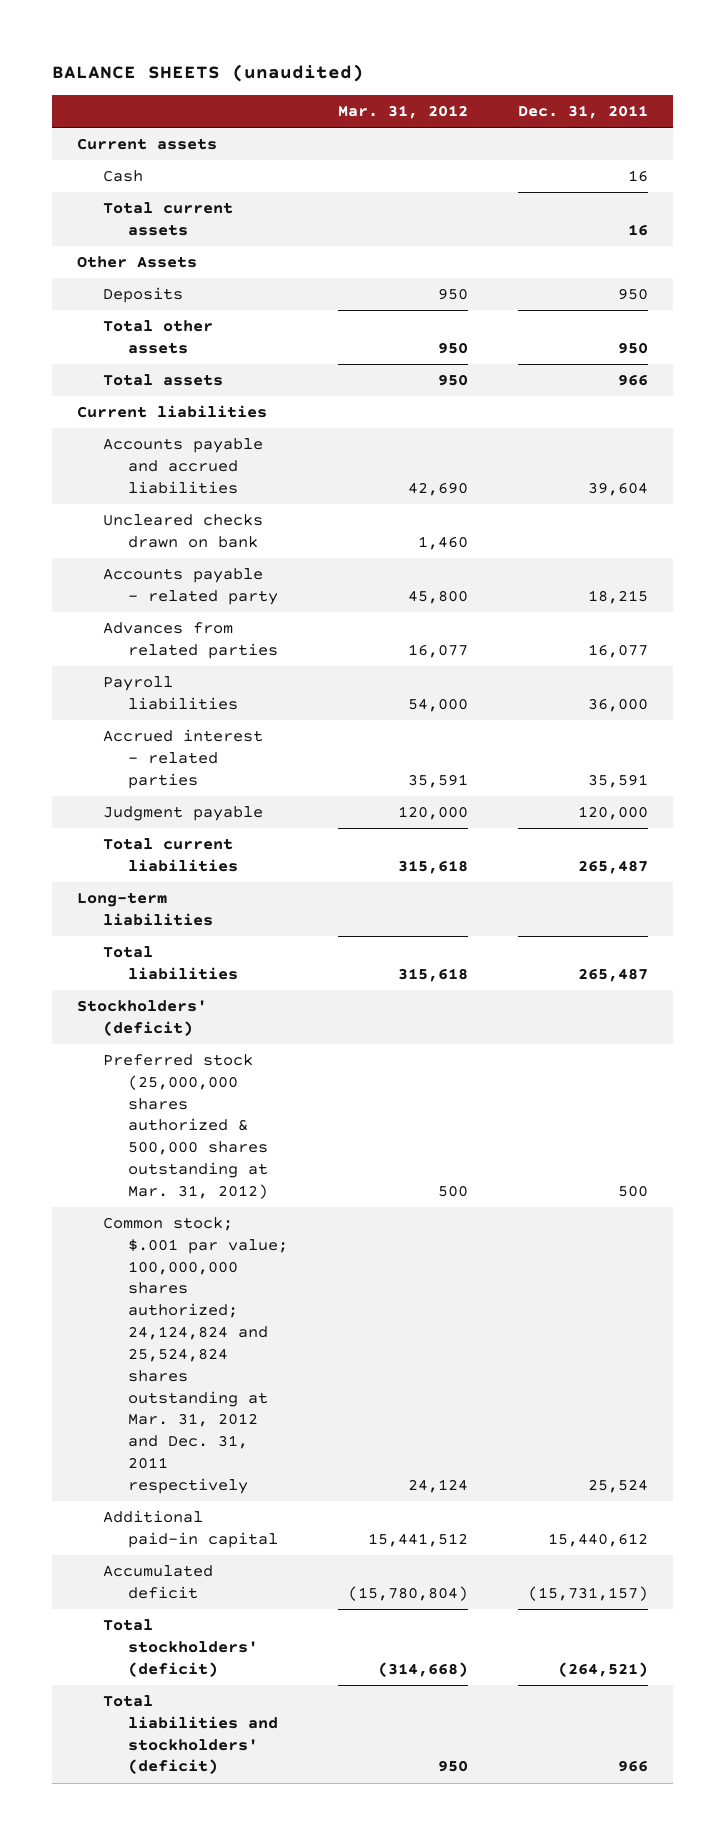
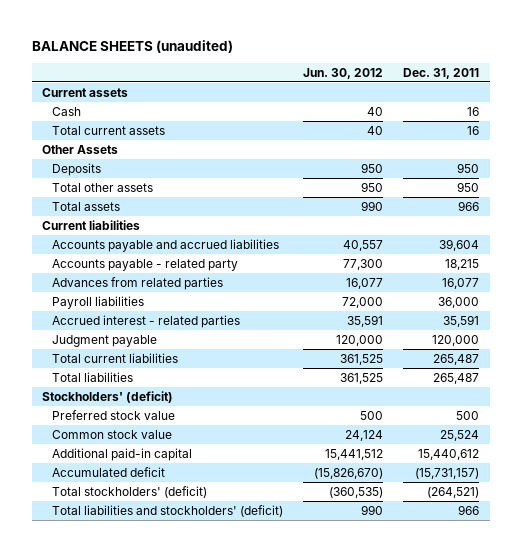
[338,105,469,120] Mar. 31, 2012 -> none
none -> [303,67,384,79] Jun. 30, 2012
[102,514,263,548] Uncleared checks drawn on bank -> none
[76,892,213,926] Long-term liabilities -> none
[102,1054,269,1199] Preferred stock (25,000,000 shares authorized & 500,000 shares outstanding at Mar. 31, 2012) -> [51,410,175,421] Preferred stock value
[102,1217,289,1494] Common stock; $.001 par value; 100,000,000 shares authorized; 24,124,824 and 25,524,824 shares outstanding at Mar. 31, 2012 and Dec. 31, 2011 respectively -> [51,430,172,440] Common stock value

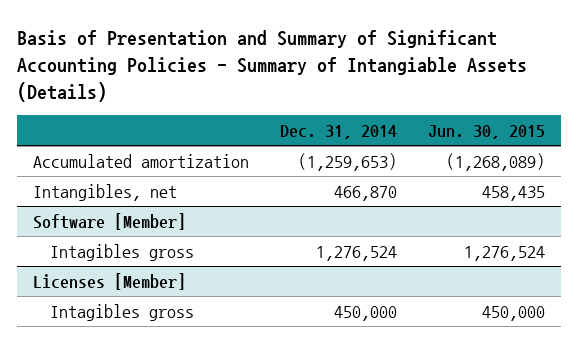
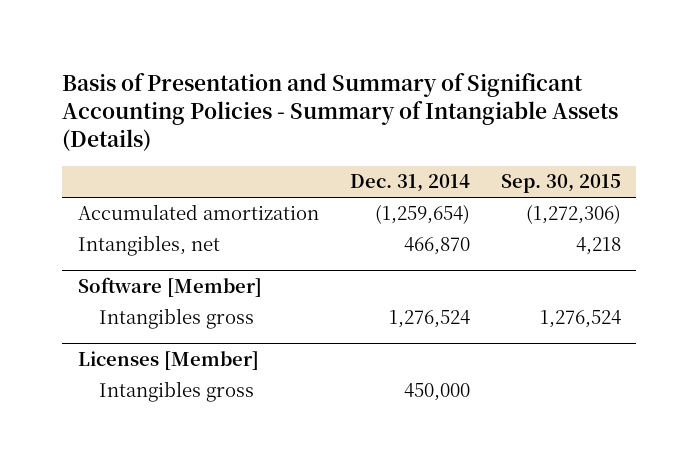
[428,124,546,139] Jun. 30, 2015 -> none
none -> [500,174,621,194] Sep. 30, 2015
[297,152,397,171] (1,259,653) -> [374,204,470,225] (1,259,654)
[49,243,194,261] Intagibles gross -> [99,308,255,330] Intangibles gross
[49,303,194,321] Intagibles gross -> [99,381,255,403] Intangibles gross

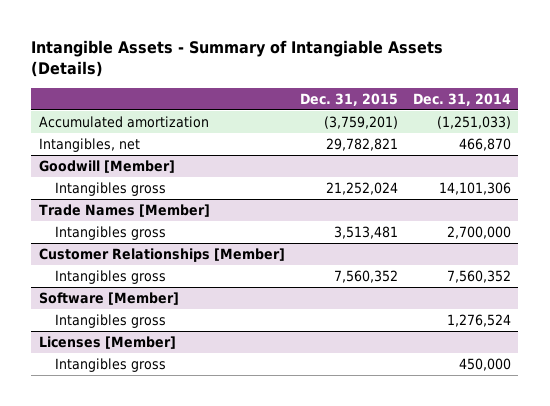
[62,72,619,152] Basis of Presentation and Summary of Significant Accounting Policies - Summary of Intangiable Assets (Details) -> [31,39,444,78] Intangible Assets - Summary of Intangiable Assets (Details)
[500,174,621,194] Sep. 30, 2015 -> none
none -> [299,92,398,106] Dec. 31, 2015
[374,204,470,225] (1,259,654) -> [436,116,511,130] (1,251,033)
none -> [38,160,175,174] Goodwill [Member]
none -> [55,182,167,197] Intangibles gross
none -> [38,204,210,218] Trade Names [Member]
none -> [55,226,167,241] Intangibles gross
none -> [38,248,285,263] Customer Relationships [Member]
none -> [55,270,167,285] Intangibles gross

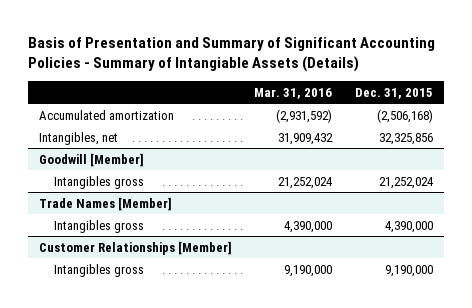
[31,39,444,78] Intangible Assets - Summary of Intangiable Assets (Details) -> [27,37,435,73] Basis of Presentation and Summary of Significant Accounting Policies - Summary of Intangiable Assets (Details)
[412,92,511,106] Dec. 31, 2014 -> none
none -> [254,88,333,100] Mar. 31, 2016
[323,116,398,130] (3,759,201) -> [376,108,433,123] (2,506,168)
[325,138,398,152] 29,782,821 -> [378,132,433,145] 32,325,856
[333,226,398,240] 3,513,481 -> [384,220,433,233] 4,390,000
[38,292,179,306] Software [Member] -> none
[55,314,167,329] Intangibles gross -> none
[38,336,176,350] Licenses [Member] -> none
[55,358,167,373] Intangibles gross -> none
[333,270,398,284] 7,560,352 -> [384,264,433,277] 9,190,000

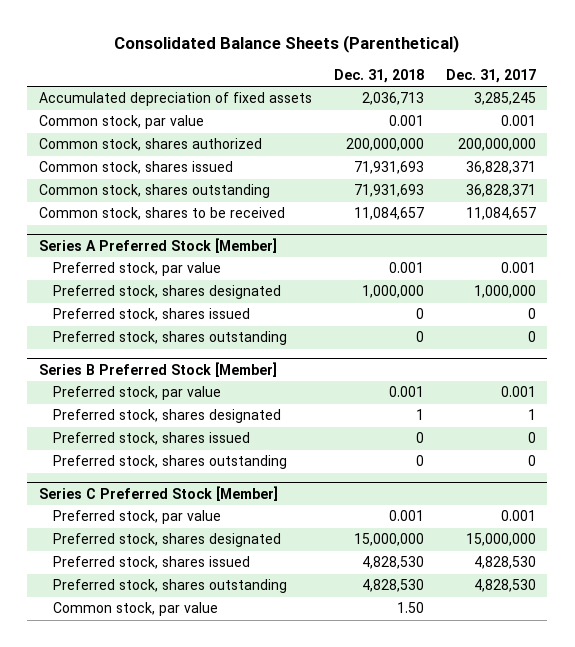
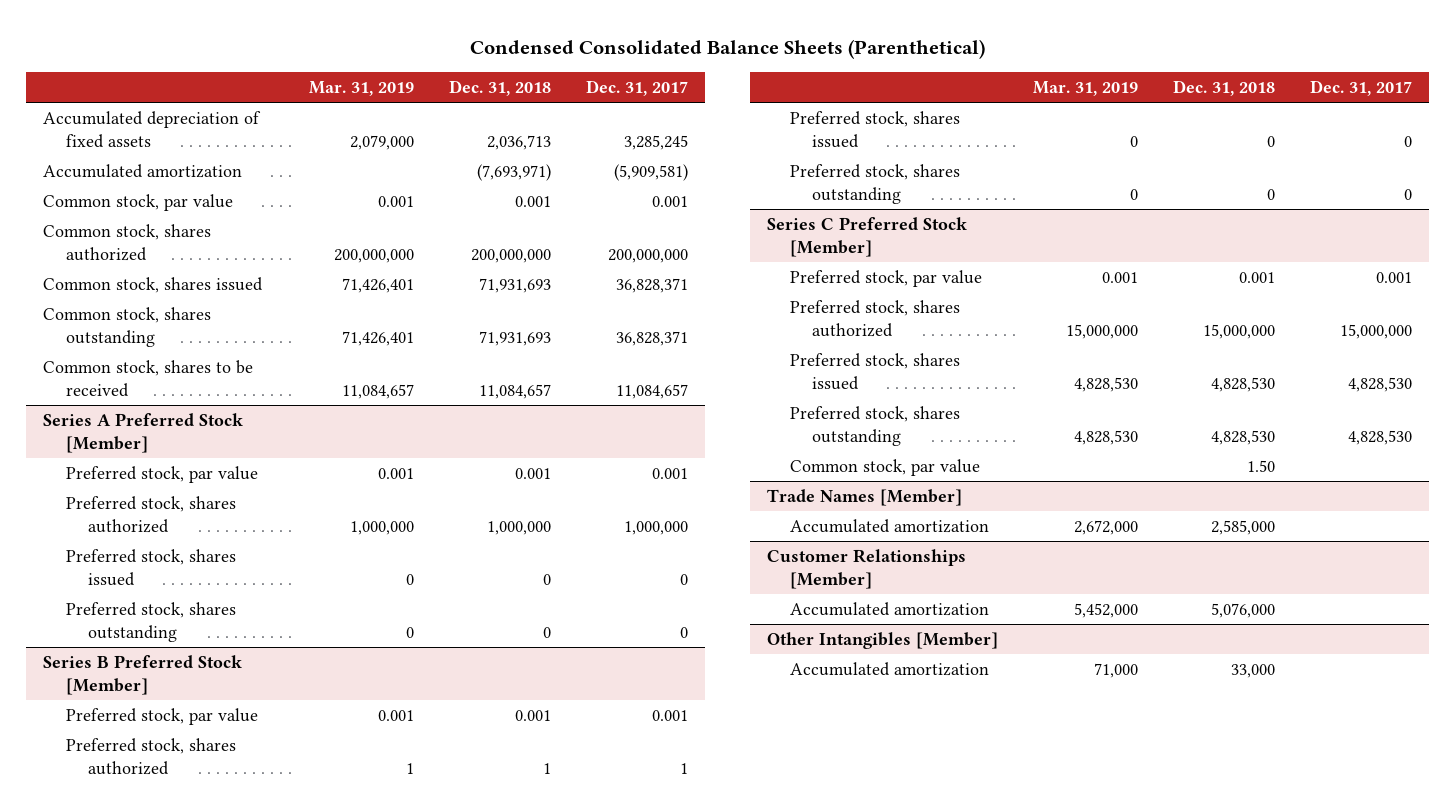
[114,35,460,54] Consolidated Balance Sheets (Parenthetical) -> [469,38,985,59] Condensed Consolidated Balance Sheets (Parenthetical)
none -> [309,80,415,96] Mar. 31, 2019
none -> [43,164,243,179] Accumulated amortization
[52,285,281,300] Preferred stock, shares designated -> [65,496,236,533] Preferred stock, shares authorized
[52,409,281,424] Preferred stock, shares designated -> [65,738,236,775] Preferred stock, shares authorized
[52,533,281,548] Preferred stock, shares designated -> [789,300,960,337] Preferred stock, shares authorized
none -> [767,489,963,507] Trade Names [Member]
none -> [789,519,989,534] Accumulated amortization
none -> [767,549,967,589] Customer Relationships [Member]
none -> [789,602,989,617] Accumulated amortization
none -> [767,632,999,650] Other Intangibles [Member]
none -> [789,662,989,677] Accumulated amortization

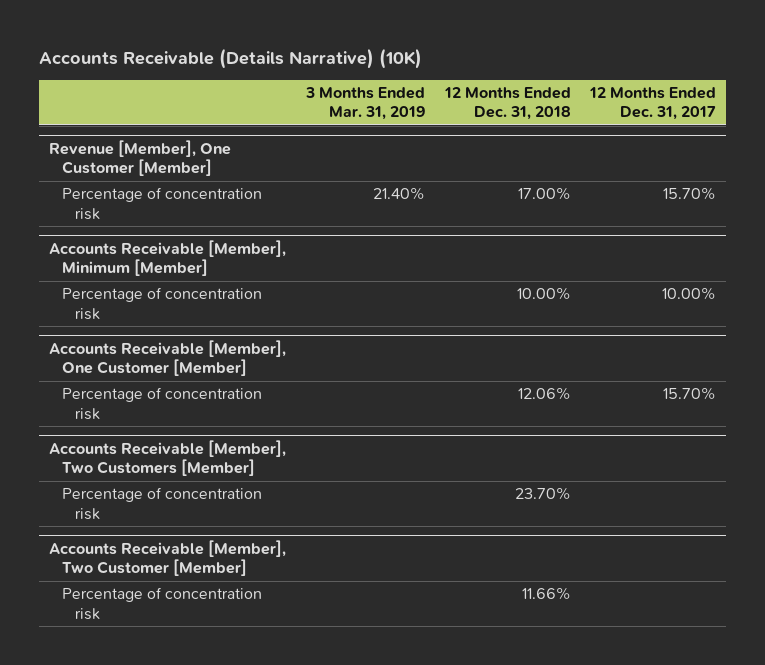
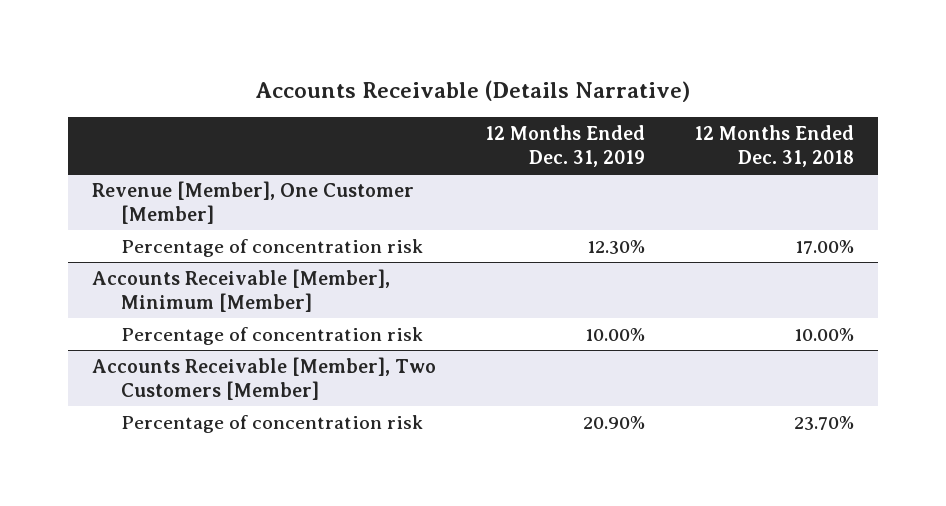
[39,47,423,69] Accounts Receivable (Details Narrative) (10K) -> [254,79,690,102] Accounts Receivable (Details Narrative)
[304,86,425,121] 3 Months Ended Mar. 31, 2019 -> none
[589,86,717,121] 12 Months Ended Dec. 31, 2017 -> none
none -> [484,124,645,168] 12 Months Ended Dec. 31, 2019
[49,339,287,377] Accounts Receivable [Member], One Customer [Member] -> none
[62,387,263,420] Percentage of concentration risk -> none
[49,539,287,577] Accounts Receivable [Member], Two Customer [Member] -> none
[62,587,263,620] Percentage of concentration risk -> none

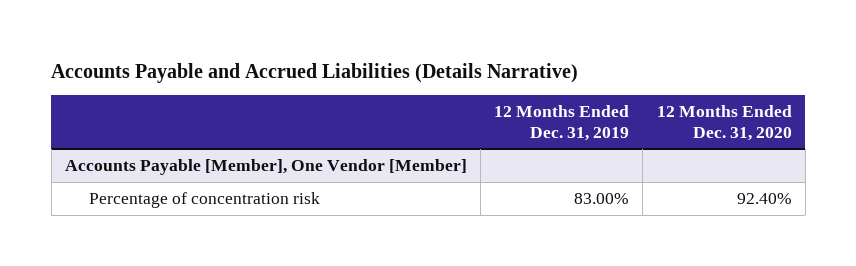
[254,79,690,102] Accounts Receivable (Details Narrative) -> [51,62,579,83] Accounts Payable and Accrued Liabilities (Details Narrative)
[693,124,854,168] 12 Months Ended Dec. 31, 2018 -> none
none -> [656,105,792,141] 12 Months Ended Dec. 31, 2020
[91,180,414,224] Revenue [Member], One Customer [Member] -> none
[91,268,390,312] Accounts Receivable [Member], Minimum [Member] -> none
[120,326,423,345] Percentage of concentration risk -> none
[91,356,436,400] Accounts Receivable [Member], Two Customers [Member] -> none
[120,414,423,433] Percentage of concentration risk -> none
none -> [64,159,467,176] Accounts Payable [Member], One Vendor [Member]
[586,239,645,254] 12.30% -> [574,193,630,205] 83.00%

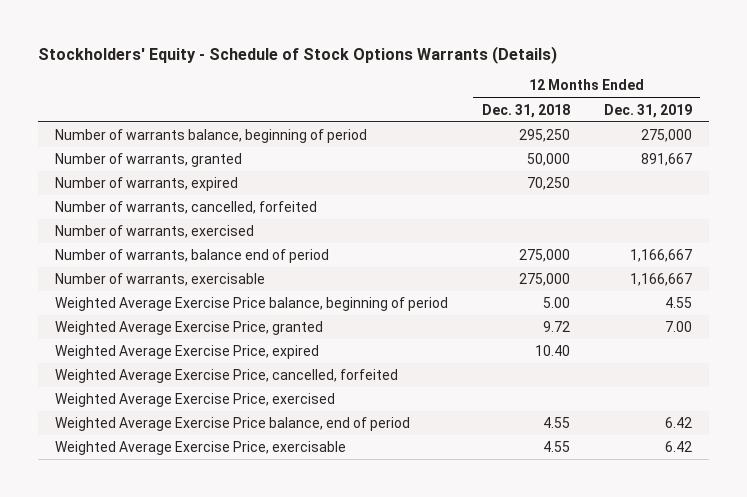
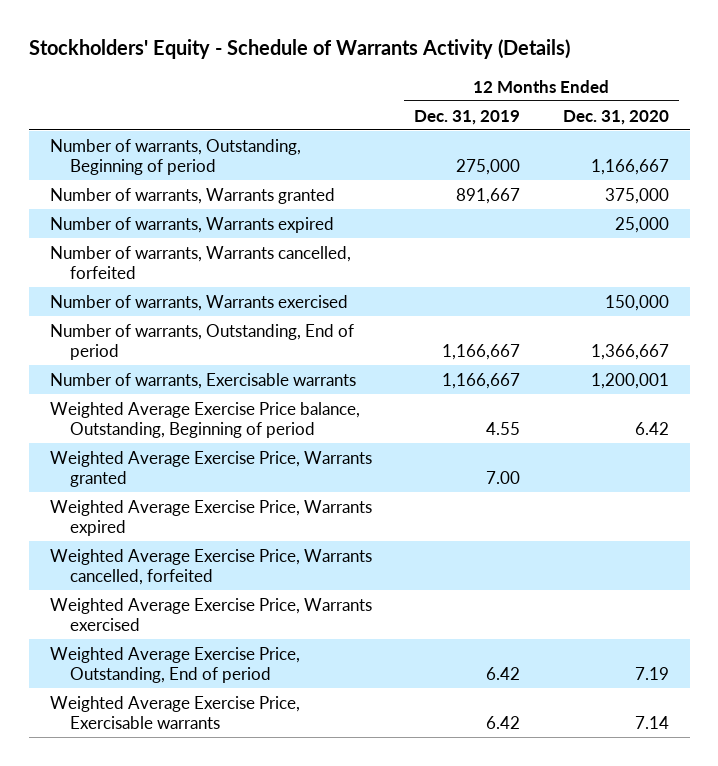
[37,45,557,64] Stockholders' Equity - Schedule of Stock Options Warrants (Details) -> [28,39,570,60] Stockholders' Equity - Schedule of Warrants Activity (Details)
[481,103,570,118] Dec. 31, 2018 -> none
none -> [562,109,669,125] Dec. 31, 2020
[54,129,367,144] Number of warrants balance, beginning of period -> [49,138,301,175] Number of warrants, Outstanding, Beginning of period
[54,153,242,168] Number of warrants, granted -> [49,187,335,204] Number of warrants, Warrants granted
[54,177,238,192] Number of warrants, expired -> [49,216,334,233] Number of warrants, Warrants expired
[54,201,317,215] Number of warrants, cancelled, forfeited -> [49,245,351,279] Number of warrants, Warrants cancelled, forfeited
[54,225,254,239] Number of warrants, exercised -> [49,294,348,311] Number of warrants, Warrants exercised
[54,249,329,264] Number of warrants, balance end of period -> [49,323,354,360] Number of warrants, Outstanding, End of period
[54,273,265,287] Number of warrants, exercisable -> [49,372,356,389] Number of warrants, Exercisable warrants
[54,297,448,312] Weighted Average Exercise Price balance, beginning of period -> [49,401,360,438] Weighted Average Exercise Price balance, Outstanding, Beginning of period
[54,321,323,336] Weighted Average Exercise Price, granted -> [49,450,372,487] Weighted Average Exercise Price, Warrants granted
[54,345,319,360] Weighted Average Exercise Price, expired -> [49,499,372,536] Weighted Average Exercise Price, Warrants expired
[54,369,398,384] Weighted Average Exercise Price, cancelled, forfeited -> [49,548,372,585] Weighted Average Exercise Price, Warrants cancelled, forfeited
[54,393,335,408] Weighted Average Exercise Price, exercised -> [49,597,372,631] Weighted Average Exercise Price, Warrants exercised
[54,417,410,432] Weighted Average Exercise Price balance, end of period -> [49,646,300,683] Weighted Average Exercise Price, Outstanding, End of period
[54,441,346,456] Weighted Average Exercise Price, exercisable -> [49,695,300,729] Weighted Average Exercise Price, Exercisable warrants

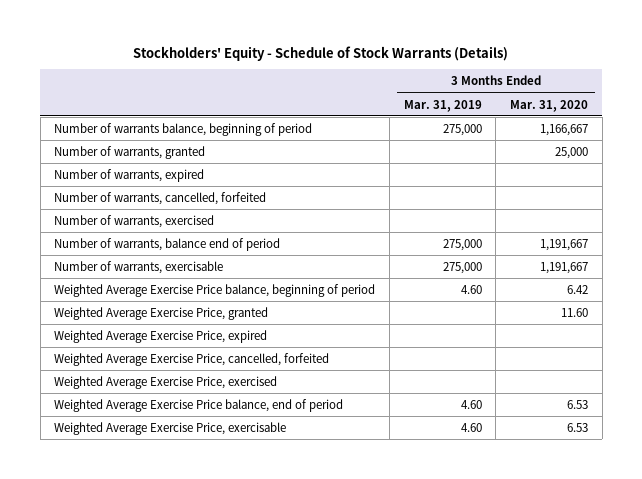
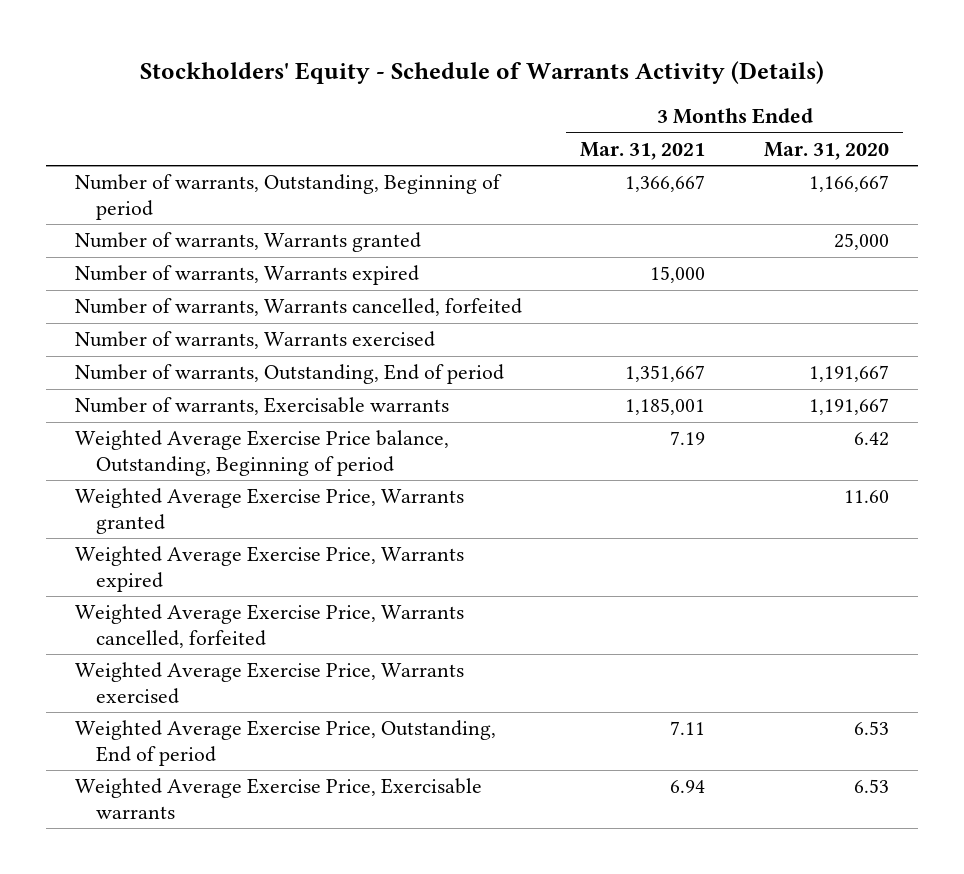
[133,45,509,61] Stockholders' Equity - Schedule of Stock Warrants (Details) -> [139,60,824,84] Stockholders' Equity - Schedule of Warrants Activity (Details)
[403,99,482,112] Mar. 31, 2019 -> none
none -> [580,142,706,161] Mar. 31, 2021
[54,122,313,136] Number of warrants balance, beginning of period -> [74,174,502,220] Number of warrants, Outstanding, Beginning of period
[54,145,206,159] Number of warrants, granted -> [74,232,421,253] Number of warrants, Warrants granted
[54,168,205,182] Number of warrants, expired -> [74,265,419,286] Number of warrants, Warrants expired
[54,191,267,205] Number of warrants, cancelled, forfeited -> [74,298,522,317] Number of warrants, Warrants cancelled, forfeited
[54,214,215,228] Number of warrants, exercised -> [74,331,435,350] Number of warrants, Warrants exercised
[54,237,281,251] Number of warrants, balance end of period -> [74,364,504,385] Number of warrants, Outstanding, End of period
[54,260,224,274] Number of warrants, exercisable -> [74,397,449,416] Number of warrants, Exercisable warrants
[54,283,376,297] Weighted Average Exercise Price balance, beginning of period -> [74,430,449,476] Weighted Average Exercise Price balance, Outstanding, Beginning of period
[54,306,269,320] Weighted Average Exercise Price, granted -> [74,488,464,534] Weighted Average Exercise Price, Warrants granted
[54,329,268,343] Weighted Average Exercise Price, expired -> [74,546,464,592] Weighted Average Exercise Price, Warrants expired
[54,352,330,366] Weighted Average Exercise Price, cancelled, forfeited -> [74,604,464,648] Weighted Average Exercise Price, Warrants cancelled, forfeited
[54,375,278,389] Weighted Average Exercise Price, exercised -> [74,662,464,704] Weighted Average Exercise Price, Warrants exercised
[54,398,344,412] Weighted Average Exercise Price balance, end of period -> [74,720,496,766] Weighted Average Exercise Price, Outstanding, End of period
[54,421,287,435] Weighted Average Exercise Price, exercisable -> [74,778,482,819] Weighted Average Exercise Price, Exercisable warrants

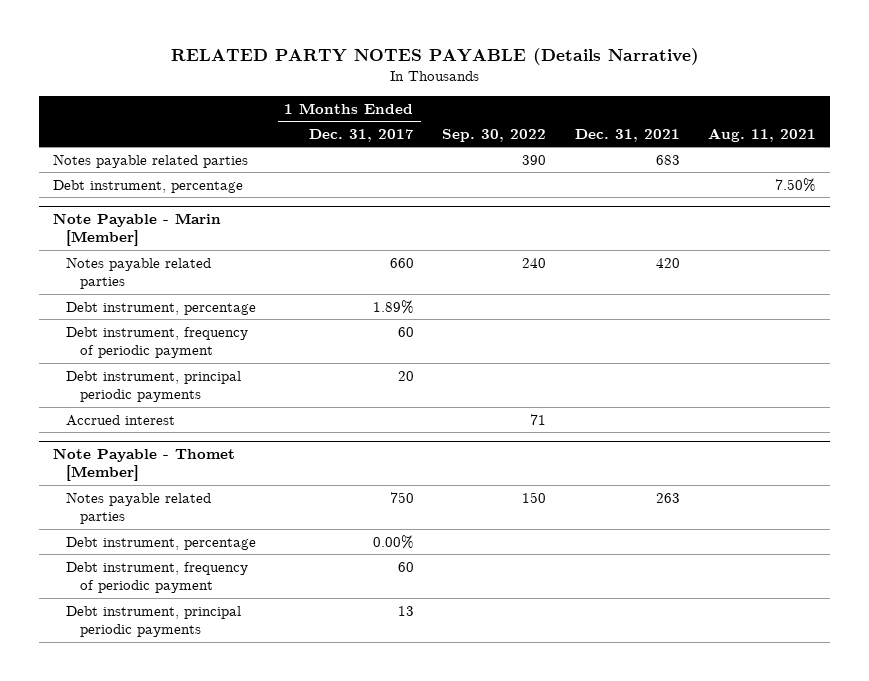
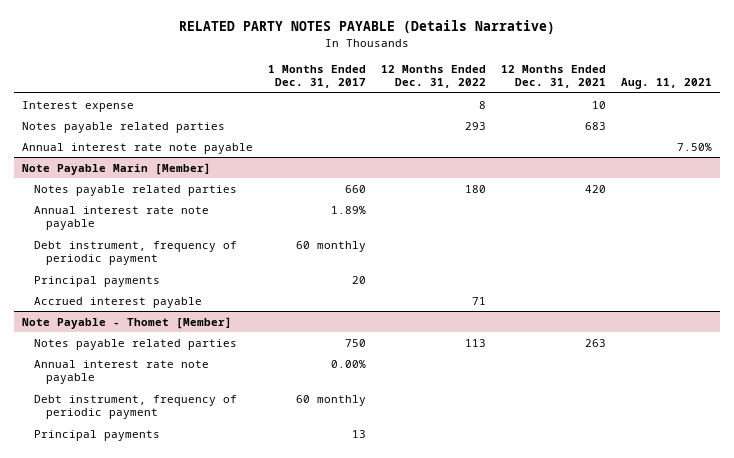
[442,128,547,142] Sep. 30, 2022 -> none
[574,128,680,142] Dec. 31, 2021 -> none
none -> [380,64,486,89] 12 Months Ended Dec. 31, 2022
none -> [500,64,606,89] 12 Months Ended Dec. 31, 2021
none -> [21,100,134,112] Interest expense
[53,179,244,193] Debt instrument, percentage -> [21,142,253,154] Annual interest rate note payable
[53,212,222,247] Note Payable - Marin [Member] -> [21,162,211,175] Note Payable Marin [Member]
[66,301,257,315] Debt instrument, percentage -> [33,205,209,231] Annual interest rate note payable
[397,326,414,337] 60 -> [295,240,366,252] 60 monthly
[66,370,242,403] Debt instrument, principal periodic payments -> [33,275,160,287] Principal payments
[66,414,176,426] Accrued interest -> [33,296,202,308] Accrued interest payable
[66,536,257,550] Debt instrument, percentage -> [33,359,209,385] Annual interest rate note payable
[397,561,414,572] 60 -> [295,394,366,406] 60 monthly
[66,605,242,638] Debt instrument, principal periodic payments -> [33,429,160,441] Principal payments

